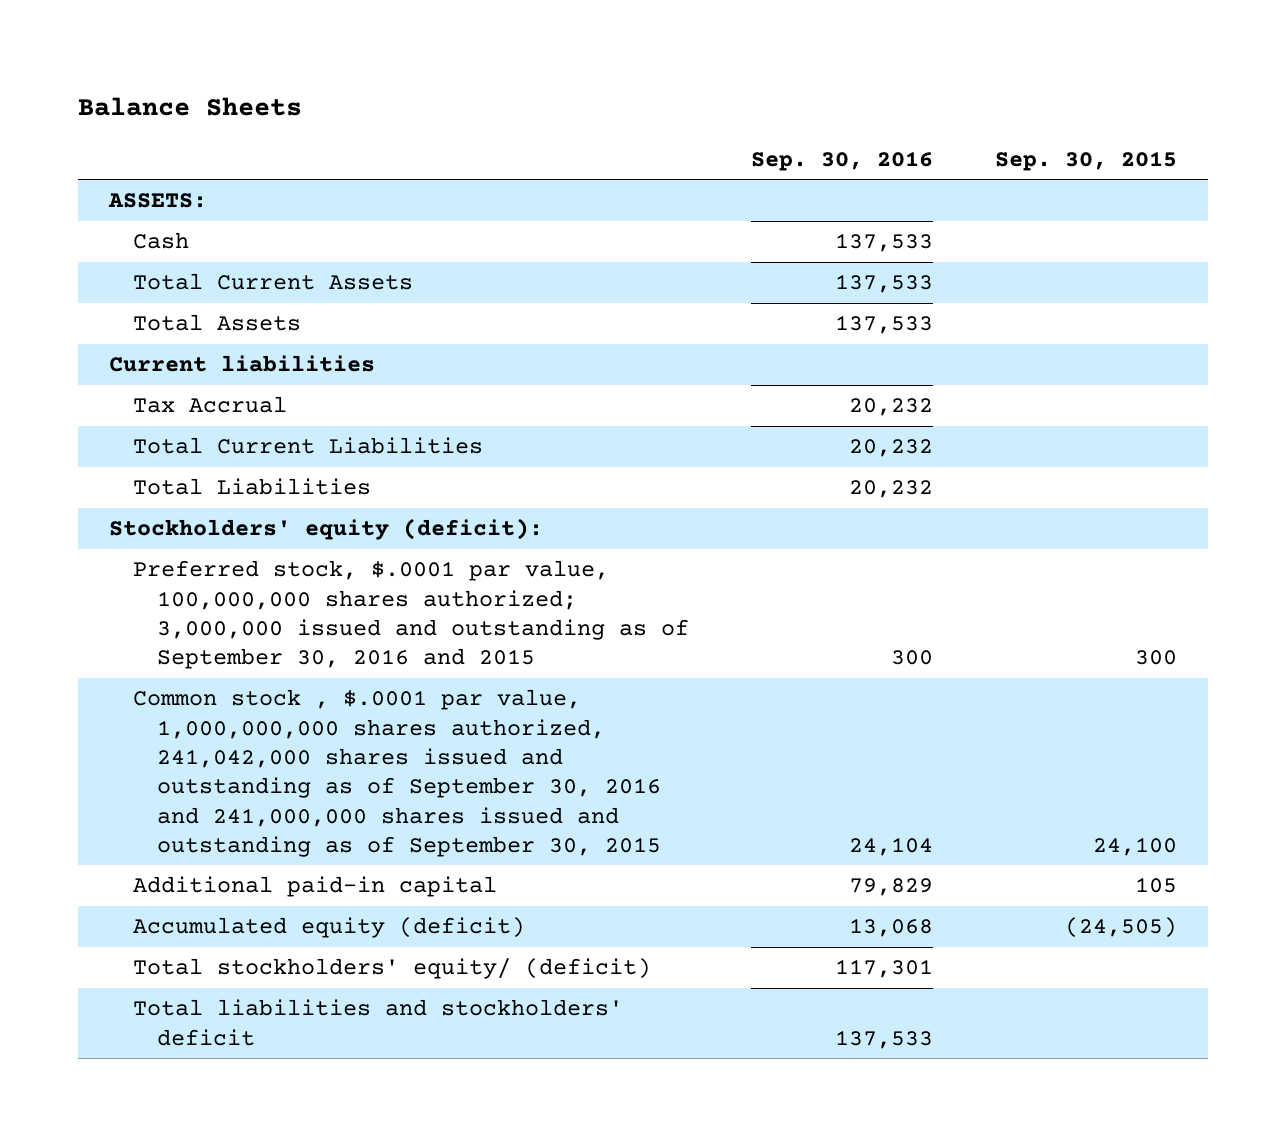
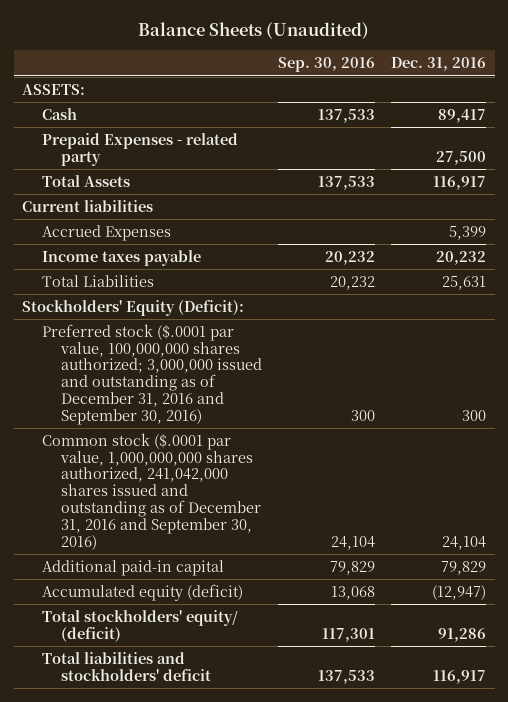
[77,96,302,116] Balance Sheets -> [138,22,370,40] Balance Sheets (Unaudited)
[995,150,1178,171] Sep. 30, 2015 -> none
none -> [391,57,487,72] Dec. 31, 2016
[133,273,414,291] Total Current Assets -> none
none -> [41,132,238,166] Prepaid Expenses - related party
[133,437,484,455] Total Current Liabilities -> none
none -> [41,224,171,241] Accrued Expenses
[133,396,288,414] Tax Accrual -> [41,249,201,266] Income taxes payable
[108,518,543,541] Stockholders' equity (deficit): -> [21,299,244,316] Stockholders' Equity (Deficit):
[133,560,690,670] Preferred stock, $.0001 par value, 100,000,000 shares authorized; 3,000,000 issued and outstanding as of September 30, 2016 and 2015 -> [41,323,263,425] Preferred stock ($.0001 par value, 100,000,000 shares authorized; 3,000,000 issued and outstanding as of December 31, 2016 and September 30, 2016)
[133,689,662,857] Common stock , $.0001 par value, 1,000,000,000 shares authorized, 241,042,000 shares issued and outstanding as of September 30, 2016 and 241,000,000 shares issued and outstanding as of September 30, 2015 -> [41,432,262,550] Common stock ($.0001 par value, 1,000,000,000 shares authorized, 241,042,000 shares issued and outstanding as of December 31, 2016 and September 30, 2016)

